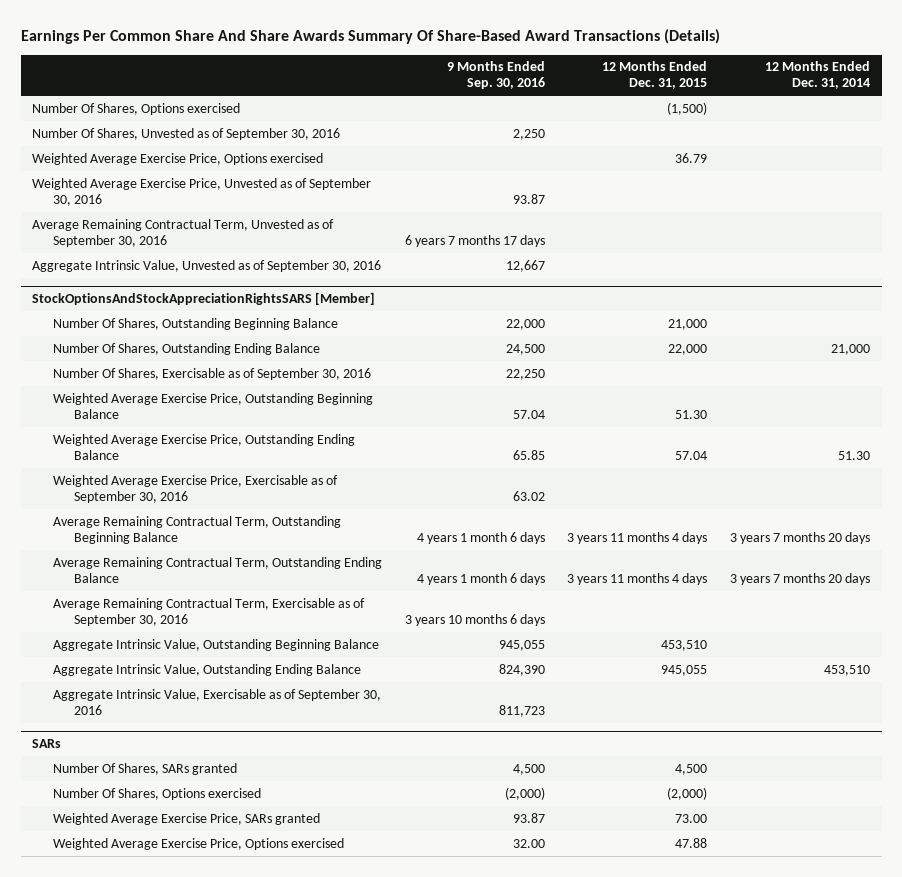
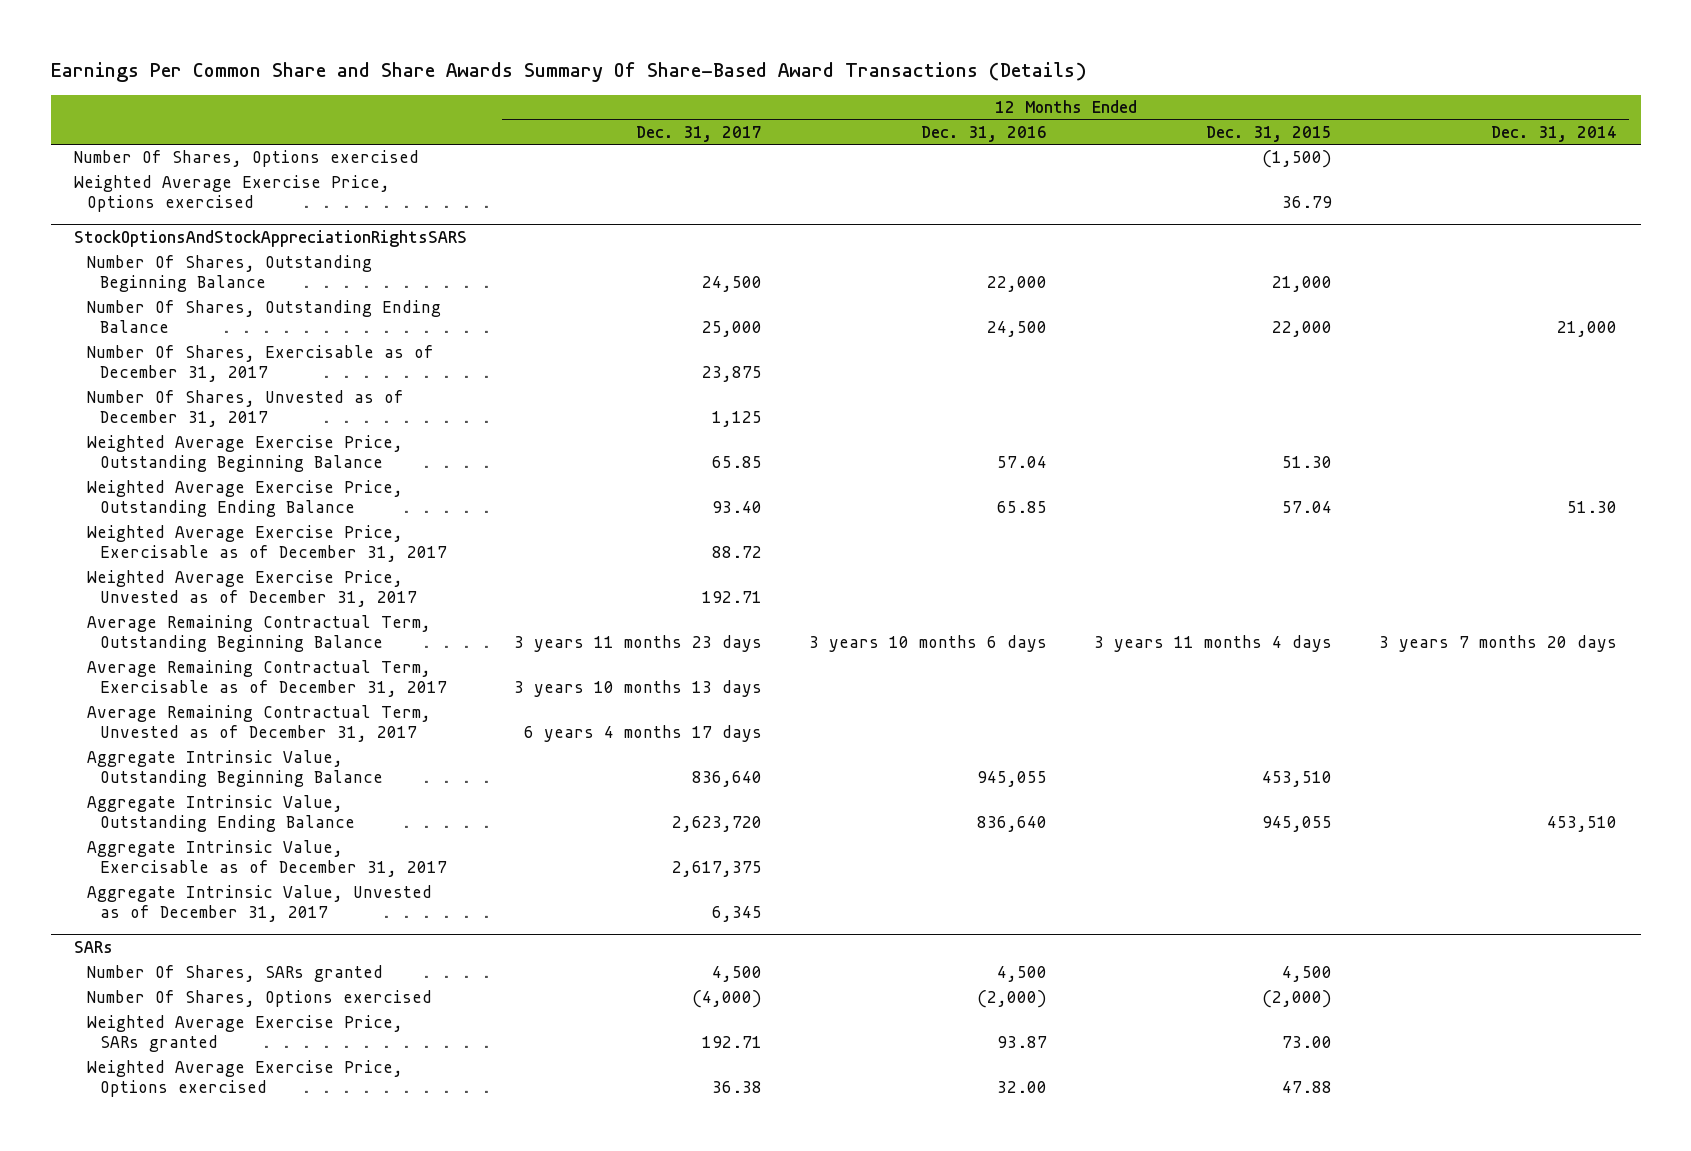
[20,29,720,45] Earnings Per Common Share And Share Awards Summary Of Share-Based Award Transactions (Details) -> [50,62,1087,83] Earnings Per Common Share and Share Awards Summary Of Share-Based Award Transactions (Details)
[446,61,545,90] 9 Months Ended Sep. 30, 2016 -> none
none -> [636,125,763,142] Dec. 31, 2017
none -> [921,125,1048,142] Dec. 31, 2016
[32,127,341,140] Number Of Shares, Unvested as of September 30, 2016 -> none
[32,177,372,206] Weighted Average Exercise Price, Unvested as of September 30, 2016 -> none
[32,218,335,247] Average Remaining Contractual Term, Unvested as of September 30, 2016 -> none
[32,259,382,272] Aggregate Intrinsic Value, Unvested as of September 30, 2016 -> none
[32,291,376,305] StockOptionsAndStockAppreciationRightsSARS [Member] -> [74,230,468,248] StockOptionsAndStockAppreciationRightsSARS
[52,367,371,380] Number Of Shares, Exercisable as of September 30, 2016 -> [87,345,435,383] Number Of Shares, Exercisable as of December 31, 2017
none -> [87,390,405,428] Number Of Shares, Unvested as of December 31, 2017
[52,474,338,503] Weighted Average Exercise Price, Exercisable as of September 30, 2016 -> [87,525,447,563] Weighted Average Exercise Price, Exercisable as of December 31, 2017
none -> [87,570,417,608] Weighted Average Exercise Price, Unvested as of December 31, 2017
[52,556,382,583] Average Remaining Contractual Term, Outstanding Ending Balance -> none
[52,597,365,626] Average Remaining Contractual Term, Exercisable as of September 30, 2016 -> [87,660,447,698] Average Remaining Contractual Term, Exercisable as of December 31, 2017
none -> [87,705,432,743] Average Remaining Contractual Term, Unvested as of December 31, 2017
[52,688,381,715] Aggregate Intrinsic Value, Exercisable as of September 30, 2016 -> [87,840,447,878] Aggregate Intrinsic Value, Exercisable as of December 31, 2017
none -> [87,885,433,923] Aggregate Intrinsic Value, Unvested as of December 31, 2017

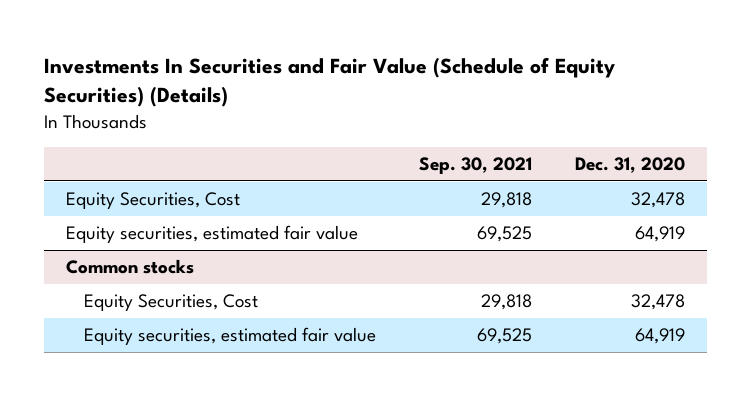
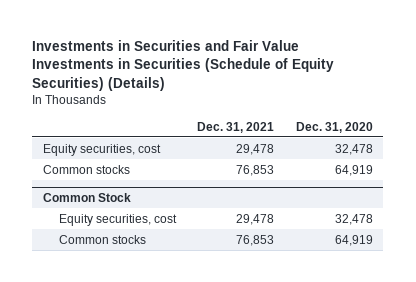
[44,57,616,108] Investments In Securities and Fair Value (Schedule of Equity Securities) (Details) -> [32,39,335,91] Investments in Securities and Fair Value Investments in Securities (Schedule of Equity Securities) (Details)
[419,156,533,174] Sep. 30, 2021 -> none
none -> [197,121,275,133] Dec. 31, 2021
[65,192,240,210] Equity Securities, Cost -> [43,143,162,156] Equity securities, cost
[65,225,358,244] Equity securities, estimated fair value -> [43,164,131,174] Common stocks
[65,259,194,275] Common stocks -> [43,192,132,202] Common Stock
[84,294,259,312] Equity Securities, Cost -> [58,213,177,226] Equity securities, cost
[84,327,377,346] Equity securities, estimated fair value -> [58,234,146,244] Common stocks

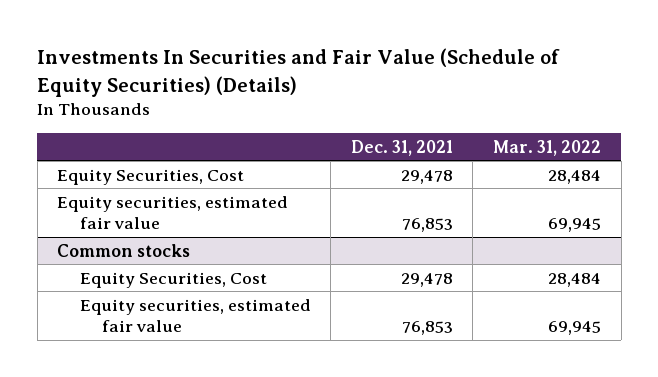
[32,39,335,91] Investments in Securities and Fair Value Investments in Securities (Schedule of Equity Securities) (Details) -> [37,48,561,97] Investments In Securities and Fair Value (Schedule of Equity Securities) (Details)
[295,121,373,133] Dec. 31, 2020 -> none
none -> [493,139,602,156] Mar. 31, 2022
[43,143,162,156] Equity securities, cost -> [57,168,245,185] Equity Securities, Cost
[43,164,131,174] Common stocks -> [57,195,289,230] Equity securities, estimated fair value
[43,192,132,202] Common Stock -> [57,243,191,257] Common stocks
[58,213,177,226] Equity securities, cost -> [79,271,267,288] Equity Securities, Cost
[58,234,146,244] Common stocks -> [79,298,311,333] Equity securities, estimated fair value

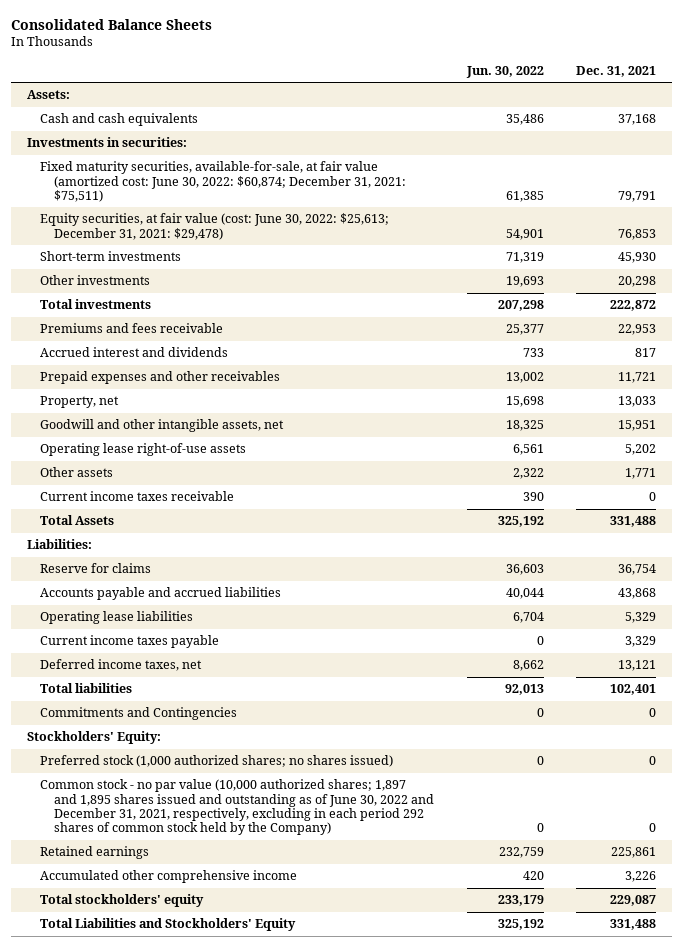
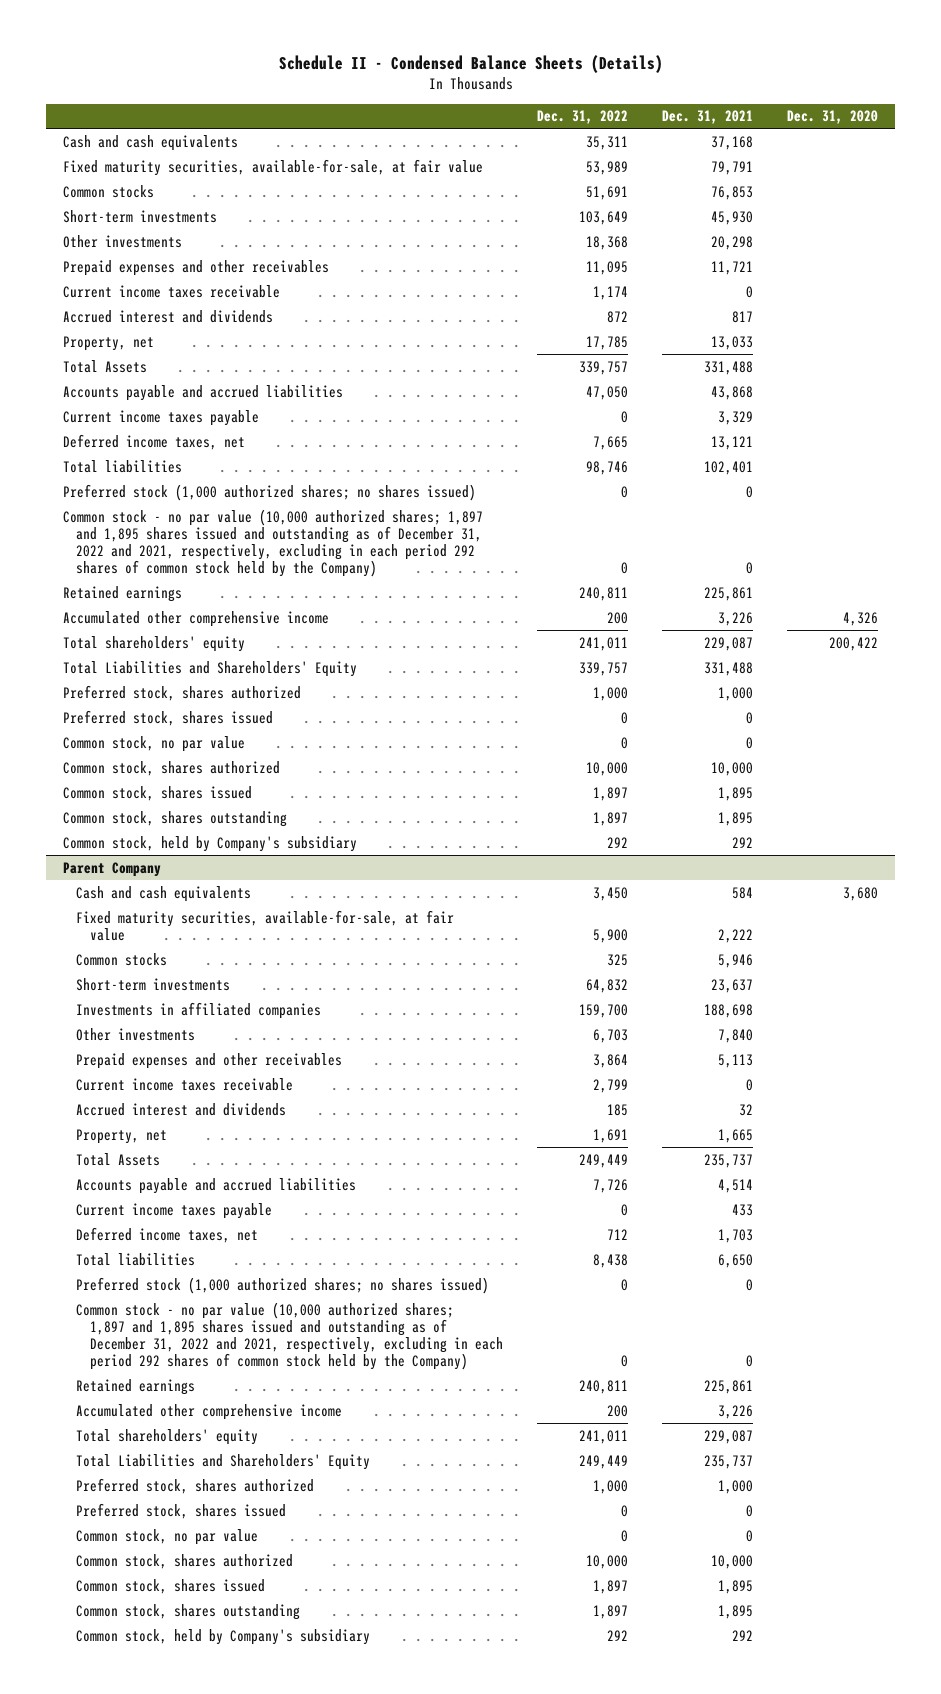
[10,18,212,30] Consolidated Balance Sheets -> [278,54,663,73] Schedule II - Condensed Balance Sheets (Details)
[465,65,544,78] Jun. 30, 2022 -> none
none -> [536,110,628,125] Dec. 31, 2022
none -> [787,110,879,125] Dec. 31, 2020
[26,90,70,100] Assets: -> none
[26,137,187,148] Investments in securities: -> none
[40,161,407,203] Fixed maturity securities, available-for-sale, at fair value (amortized cost: June 30, 2022: $60,874; December 31, 2021: $75,511) -> [62,158,483,176] Fixed maturity securities, available-for-sale, at fair value
[40,213,390,240] Equity securities, at fair value (cost: June 30, 2022: $25,613; December 31, 2021: $29,478) -> [62,184,154,198] Common stocks
[40,299,152,310] Total investments -> none
[40,323,224,334] Premiums and fees receivable -> none
[40,419,285,433] Goodwill and other intangible assets, net -> none
[40,443,247,457] Operating lease right-of-use assets -> none
[40,467,114,478] Other assets -> none
[40,347,229,358] Accrued interest and dividends -> [62,309,273,323] Accrued interest and dividends
[40,396,120,409] Property, net -> [62,335,154,351] Property, net
[26,539,92,550] Liabilities: -> none
[40,563,152,574] Reserve for claims -> none
[40,611,194,625] Operating lease liabilities -> none
[40,707,238,721] Commitments and Contingencies -> none
[26,731,161,745] Stockholders' Equity: -> none
[40,779,435,836] Common stock - no par value (10,000 authorized shares; 1,897 and 1,895 shares issued and outstanding as of June 30, 2022 and December 31, 2021, respectively, excluding in each period 292 shares of common stock held by the Company) -> [62,508,483,577] Common stock - no par value (10,000 authorized shares; 1,897 and 1,895 shares issued and outstanding as of December 31, 2022 and 2021, respectively, excluding in each period 292 shares of common stock held by the Company)
[40,894,205,908] Total stockholders' equity -> [62,635,245,652] Total shareholders' equity
[40,918,297,932] Total Liabilities and Stockholders' Equity -> [62,660,357,677] Total Liabilities and Shareholders' Equity
none -> [62,684,301,701] Preferred stock, shares authorized
none -> [62,709,273,726] Preferred stock, shares issued
none -> [62,735,245,752] Common stock, no par value
none -> [62,760,280,776] Common stock, shares authorized
none -> [62,785,252,801] Common stock, shares issued
none -> [62,810,287,827] Common stock, shares outstanding
none -> [62,835,357,852] Common stock, held by Company's subsidiary
none -> [62,861,161,877] Parent Company
none -> [76,885,252,902] Cash and cash equivalents
none -> [76,909,455,941] Fixed maturity securities, available-for-sale, at fair value
none -> [76,952,168,966] Common stocks
none -> [76,977,231,991] Short-term investments
none -> [76,1001,322,1019] Investments in affiliated companies
none -> [76,1027,196,1041] Other investments
none -> [76,1052,343,1069] Prepaid expenses and other receivables
none -> [76,1077,294,1091] Current income taxes receivable
none -> [76,1102,287,1116] Accrued interest and dividends
none -> [76,1128,168,1144] Property, net
none -> [76,1152,161,1166] Total Assets
none -> [76,1177,357,1194] Accounts payable and accrued liabilities
none -> [76,1202,273,1219] Current income taxes payable
none -> [76,1226,259,1243] Deferred income taxes, net
none -> [76,1252,196,1266] Total liabilities
none -> [76,1276,490,1294] Preferred stock (1,000 authorized shares; no shares issued)
none -> [76,1301,503,1370] Common stock - no par value (10,000 authorized shares; 1,897 and 1,895 shares issued and outstanding as of December 31, 2022 and 2021, respectively, excluding in each period 292 shares of common stock held by the Company)
none -> [76,1378,196,1395] Retained earnings
none -> [76,1403,343,1420] Accumulated other comprehensive income
none -> [76,1428,259,1445] Total shareholders' equity
none -> [76,1453,371,1470] Total Liabilities and Shareholders' Equity
none -> [76,1477,315,1494] Preferred stock, shares authorized
none -> [76,1502,287,1519] Preferred stock, shares issued
none -> [76,1528,259,1545] Common stock, no par value
none -> [76,1553,294,1569] Common stock, shares authorized
none -> [76,1578,266,1594] Common stock, shares issued
none -> [76,1603,301,1620] Common stock, shares outstanding
none -> [76,1628,371,1645] Common stock, held by Company's subsidiary

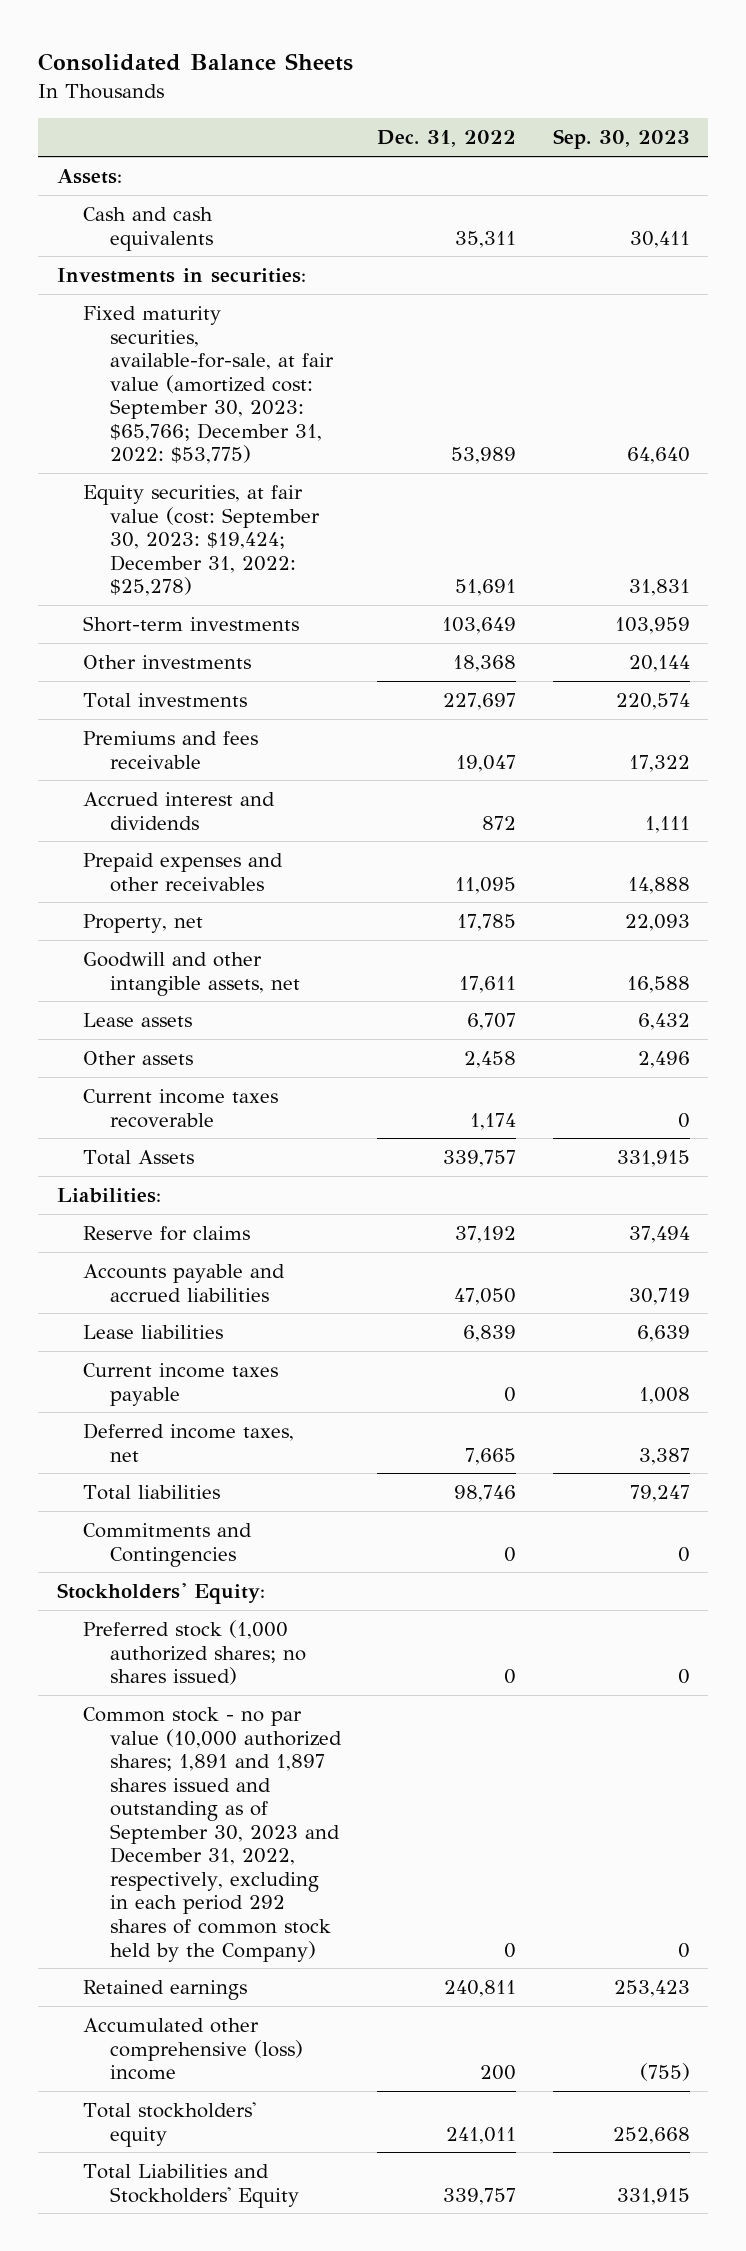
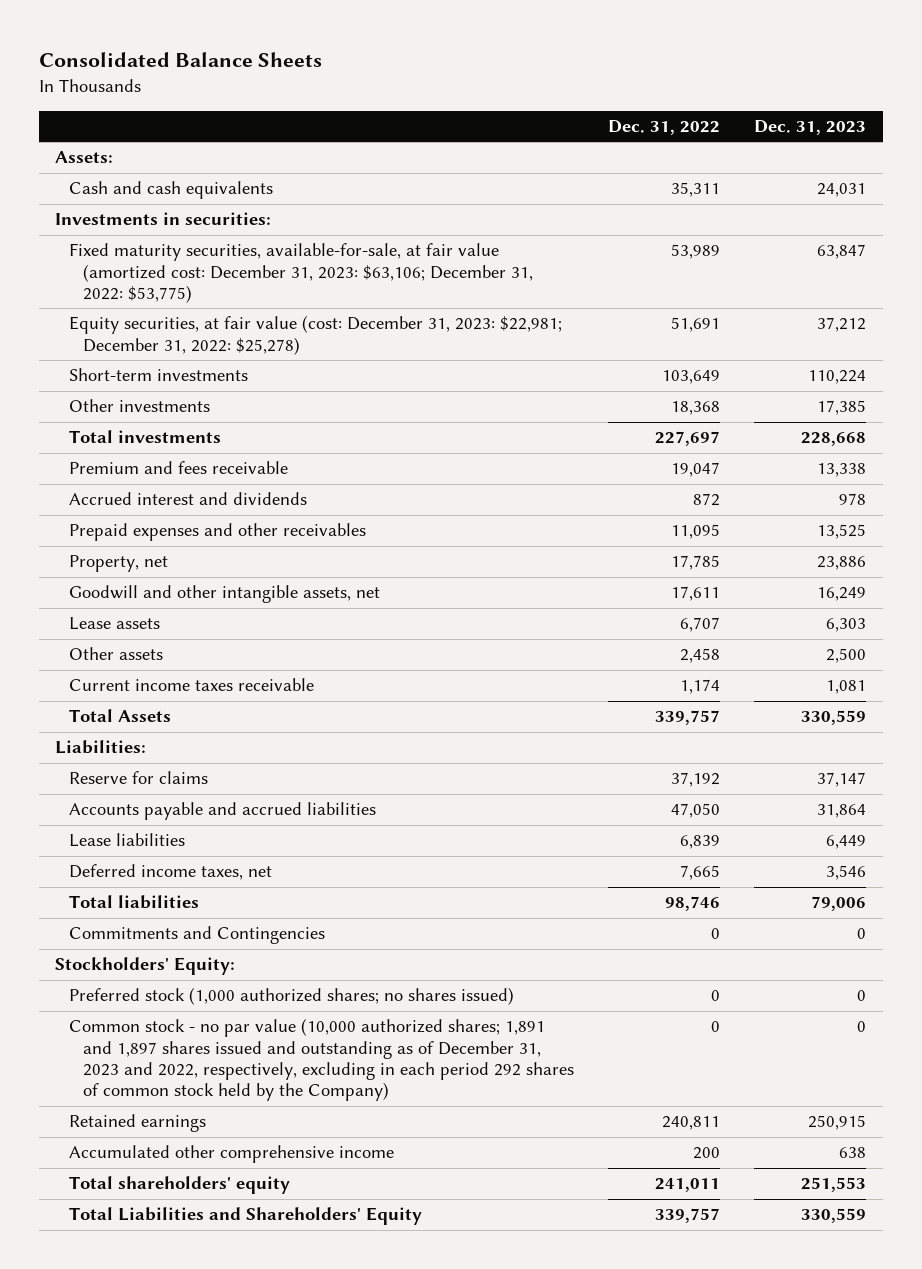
[552,129,690,150] Sep. 30, 2023 -> none
none -> [754,120,867,136] Dec. 31, 2023
[83,305,334,465] Fixed maturity securities, available-for-sale, at fair value (amortized cost: September 30, 2023: $65,766; December 31, 2022: $53,775) -> [69,243,534,303] Fixed maturity securities, available-for-sale, at fair value (amortized cost: December 31, 2023: $63,106; December 31, 2022: $53,775)
[83,484,320,597] Equity securities, at fair value (cost: September 30, 2023: $19,424; December 31, 2022: $25,278) -> [69,315,563,355] Equity securities, at fair value (cost: December 31, 2023: $22,981; December 31, 2022: $25,278)
[83,730,259,769] Premiums and fees receivable -> [69,461,289,475] Premium and fees receivable
[83,1088,279,1128] Current income taxes recoverable -> [69,678,315,692] Current income taxes receivable
[83,1362,279,1406] Current income taxes payable -> none
[83,1706,342,1962] Common stock - no par value (10,000 authorized shares; 1,891 and 1,897 shares issued and outstanding as of September 30, 2023 and December 31, 2022, respectively, excluding in each period 292 shares of common stock held by the Company) -> [69,1018,575,1102] Common stock - no par value (10,000 authorized shares; 1,891 and 1,897 shares issued and outstanding as of December 31, 2023 and 2022, respectively, excluding in each period 292 shares of common stock held by the Company)
[83,2017,303,2081] Accumulated other comprehensive (loss) income -> [69,1145,395,1164] Accumulated other comprehensive income
[83,2101,257,2147] Total stockholders' equity -> [69,1176,291,1195] Total shareholders' equity
[83,2163,299,2208] Total Liabilities and Stockholders' Equity -> [69,1207,423,1226] Total Liabilities and Shareholders' Equity

